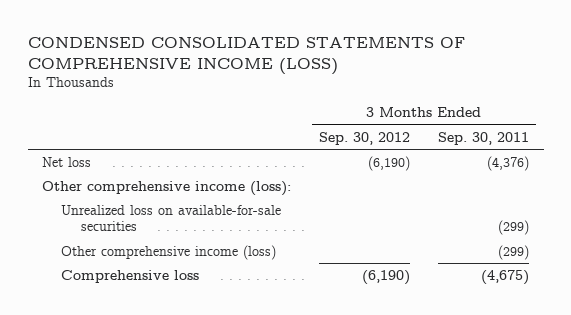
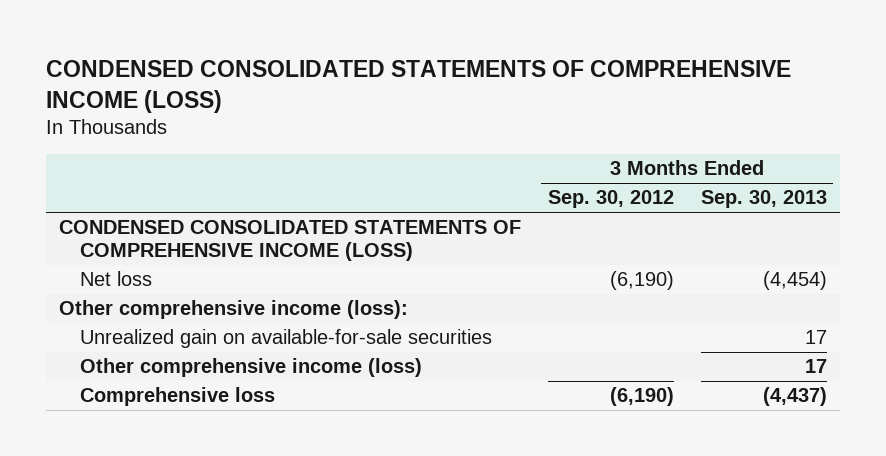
[438,131,530,145] Sep. 30, 2011 -> none
none -> [700,190,827,209] Sep. 30, 2013
none -> [59,220,522,262] CONDENSED CONSOLIDATED STATEMENTS OF COMPREHENSIVE INCOME (LOSS)
[61,204,282,232] Unrealized loss on available-for-sale securities -> [79,329,492,349] Unrealized gain on available-for-sale securities

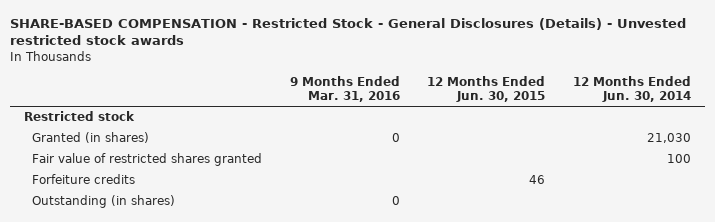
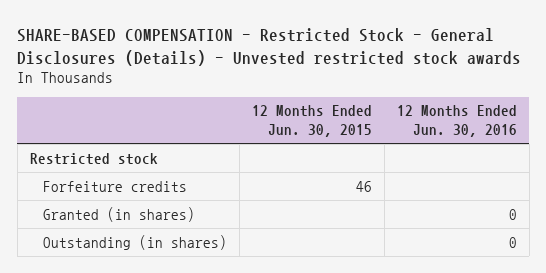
[289,76,400,103] 9 Months Ended Mar. 31, 2016 -> none
[572,76,691,103] 12 Months Ended Jun. 30, 2014 -> none
none -> [396,105,517,137] 12 Months Ended Jun. 30, 2016
[31,153,262,167] Fair value of restricted shares granted -> none
[31,132,149,144] Granted (in shares) -> [42,206,195,222] Granted (in shares)

